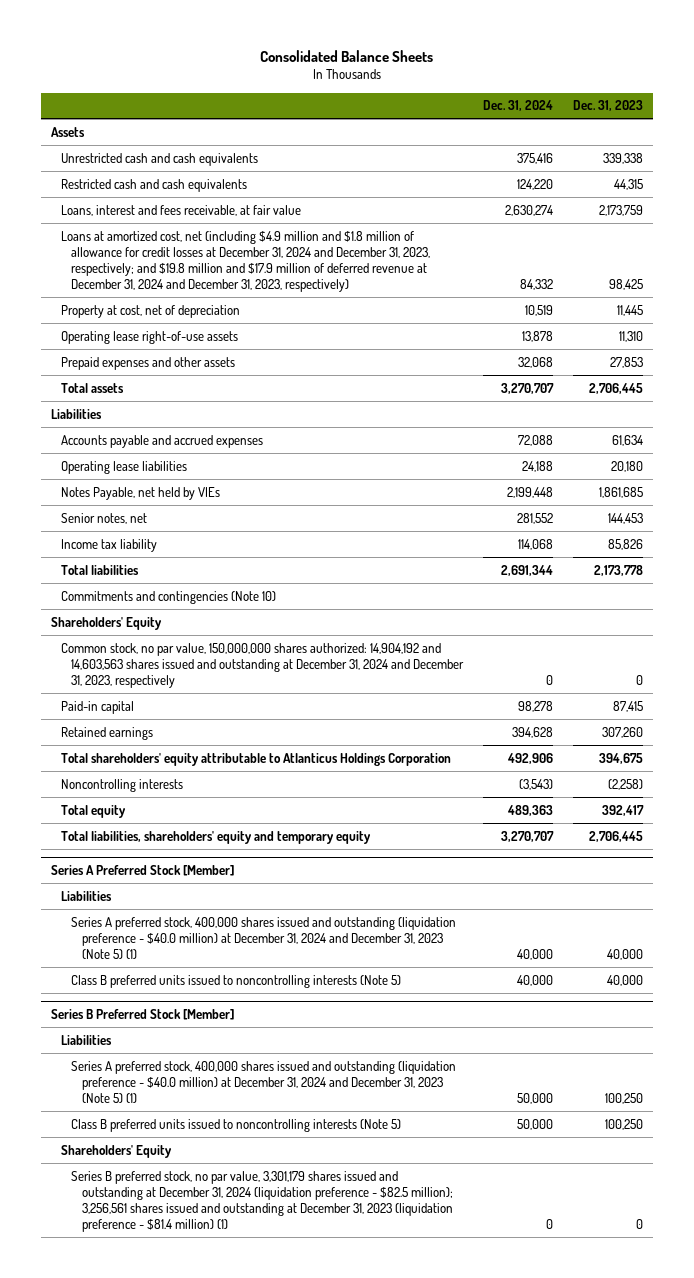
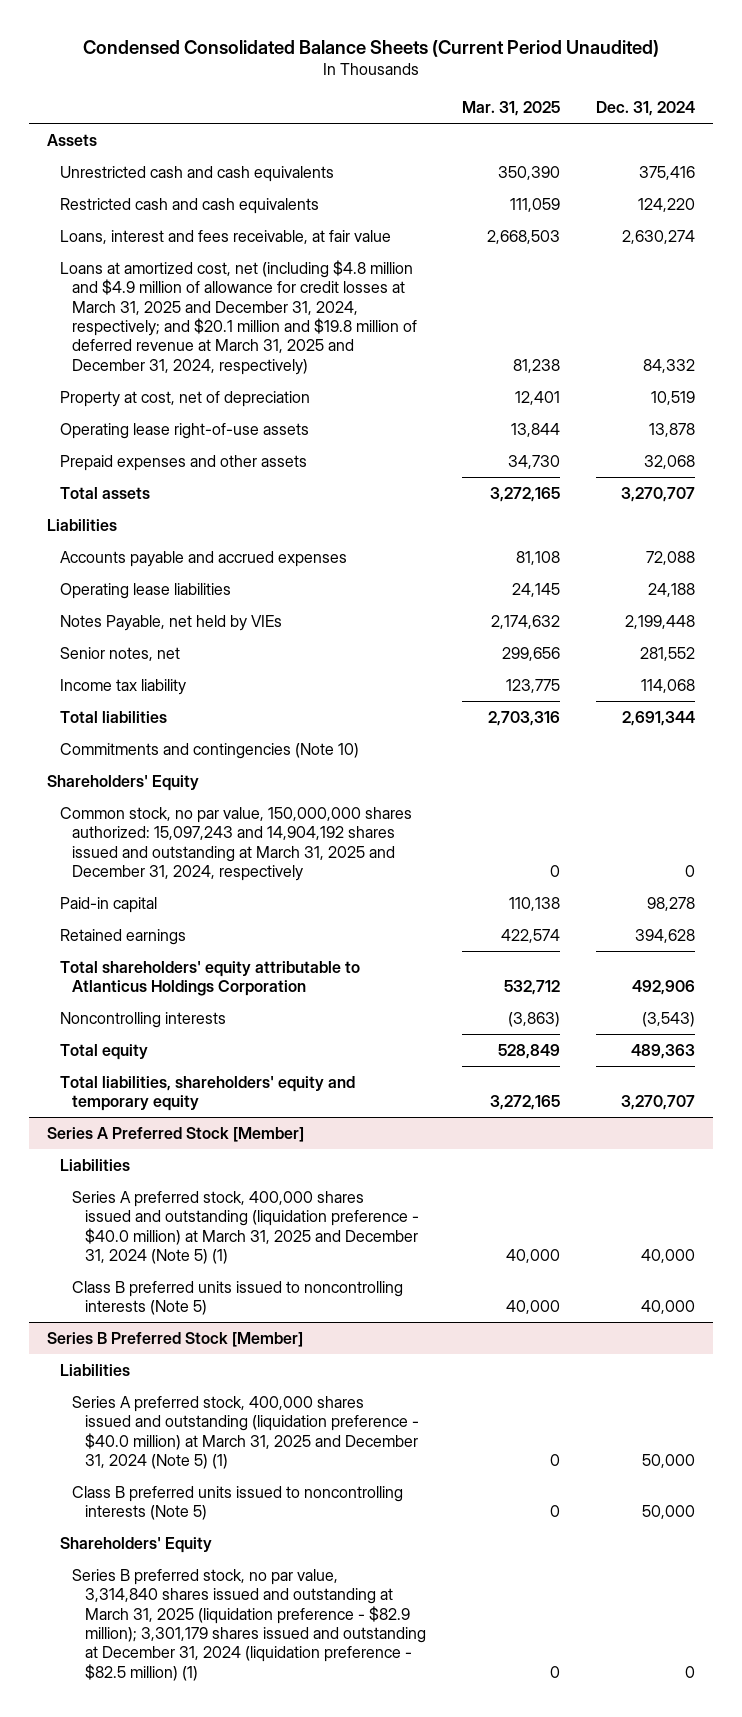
[259,49,433,62] Consolidated Balance Sheets -> [83,39,660,57] Condensed Consolidated Balance Sheets (Current Period Unaudited)
[572,100,643,112] Dec. 31, 2023 -> none
none -> [462,101,561,117] Mar. 31, 2025
[61,230,431,293] Loans at amortized cost, net (including $4.9 million and $1.8 million of allowance for credit losses at December 31, 2024 and December 31, 2023, respectively; and $19.8 million and $17.9 million of deferred revenue at December 31, 2024 and December 31, 2023, respectively) -> [59,259,418,375] Loans at amortized cost, net (including $4.8 million and $4.9 million of allowance for credit losses at March 31, 2025 and December 31, 2024, respectively; and $20.1 million and $19.8 million of deferred revenue at March 31, 2025 and December 31, 2024, respectively)
[61,642,465,689] Common stock, no par value, 150,000,000 shares authorized: 14,904,192 and 14,603,563 shares issued and outstanding at December 31, 2024 and December 31, 2023, respectively -> [59,806,412,882] Common stock, no par value, 150,000,000 shares authorized: 15,097,243 and 14,904,192 shares issued and outstanding at March 31, 2025 and December 31, 2024, respectively
[71,916,457,960] Series A preferred stock, 400,000 shares issued and outstanding (liquidation preference - $40.0 million) at December 31, 2024 and December 31, 2023 (Note 5) (1) -> [72,1190,419,1265] Series A preferred stock, 400,000 shares issued and outstanding (liquidation preference - $40.0 million) at March 31, 2025 and December 31, 2024 (Note 5) (1)
[71,1060,457,1104] Series A preferred stock, 400,000 shares issued and outstanding (liquidation preference - $40.0 million) at December 31, 2024 and December 31, 2023 (Note 5) (1) -> [72,1395,419,1470] Series A preferred stock, 400,000 shares issued and outstanding (liquidation preference - $40.0 million) at March 31, 2025 and December 31, 2024 (Note 5) (1)
[71,1170,453,1233] Series B preferred stock, no par value, 3,301,179 shares issued and outstanding at December 31, 2024 (liquidation preference - $82.5 million); 3,256,561 shares issued and outstanding at December 31, 2023 (liquidation preference - $81.4 million) (1) -> [72,1568,426,1681] Series B preferred stock, no par value, 3,314,840 shares issued and outstanding at March 31, 2025 (liquidation preference - $82.9 million); 3,301,179 shares issued and outstanding at December 31, 2024 (liquidation preference - $82.5 million) (1)

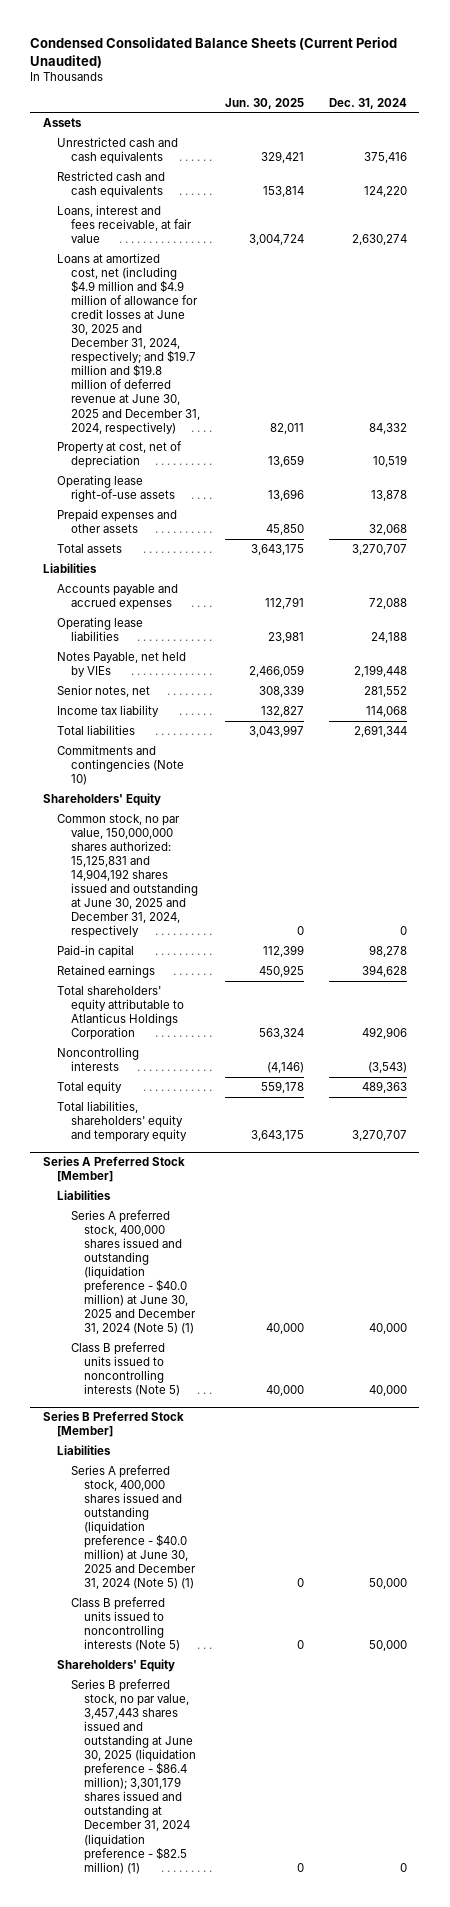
[462,101,561,117] Mar. 31, 2025 -> none
none -> [224,97,304,109] Jun. 30, 2025
[59,259,418,375] Loans at amortized cost, net (including $4.8 million and $4.9 million of allowance for credit losses at March 31, 2025 and December 31, 2024, respectively; and $20.1 million and $19.8 million of deferred revenue at March 31, 2025 and December 31, 2024, respectively) -> [56,253,200,435] Loans at amortized cost, net (including $4.9 million and $4.9 million of allowance for credit losses at June 30, 2025 and December 31, 2024, respectively; and $19.7 million and $19.8 million of deferred revenue at June 30, 2025 and December 31, 2024, respectively)
[59,806,412,882] Common stock, no par value, 150,000,000 shares authorized: 15,097,243 and 14,904,192 shares issued and outstanding at March 31, 2025 and December 31, 2024, respectively -> [56,814,198,939] Common stock, no par value, 150,000,000 shares authorized: 15,125,831 and 14,904,192 shares issued and outstanding at June 30, 2025 and December 31, 2024, respectively
[72,1190,419,1265] Series A preferred stock, 400,000 shares issued and outstanding (liquidation preference - $40.0 million) at March 31, 2025 and December 31, 2024 (Note 5) (1) -> [70,1210,197,1335] Series A preferred stock, 400,000 shares issued and outstanding (liquidation preference - $40.0 million) at June 30, 2025 and December 31, 2024 (Note 5) (1)
[72,1395,419,1470] Series A preferred stock, 400,000 shares issued and outstanding (liquidation preference - $40.0 million) at March 31, 2025 and December 31, 2024 (Note 5) (1) -> [70,1465,197,1590] Series A preferred stock, 400,000 shares issued and outstanding (liquidation preference - $40.0 million) at June 30, 2025 and December 31, 2024 (Note 5) (1)
[72,1568,426,1681] Series B preferred stock, no par value, 3,314,840 shares issued and outstanding at March 31, 2025 (liquidation preference - $82.9 million); 3,301,179 shares issued and outstanding at December 31, 2024 (liquidation preference - $82.5 million) (1) -> [70,1679,197,1874] Series B preferred stock, no par value, 3,457,443 shares issued and outstanding at June 30, 2025 (liquidation preference - $86.4 million); 3,301,179 shares issued and outstanding at December 31, 2024 (liquidation preference - $82.5 million) (1)

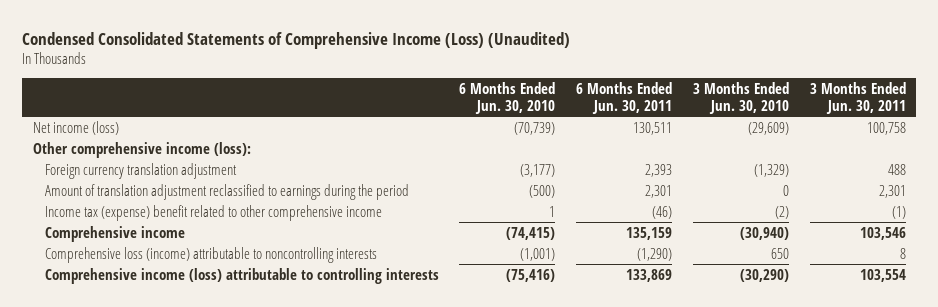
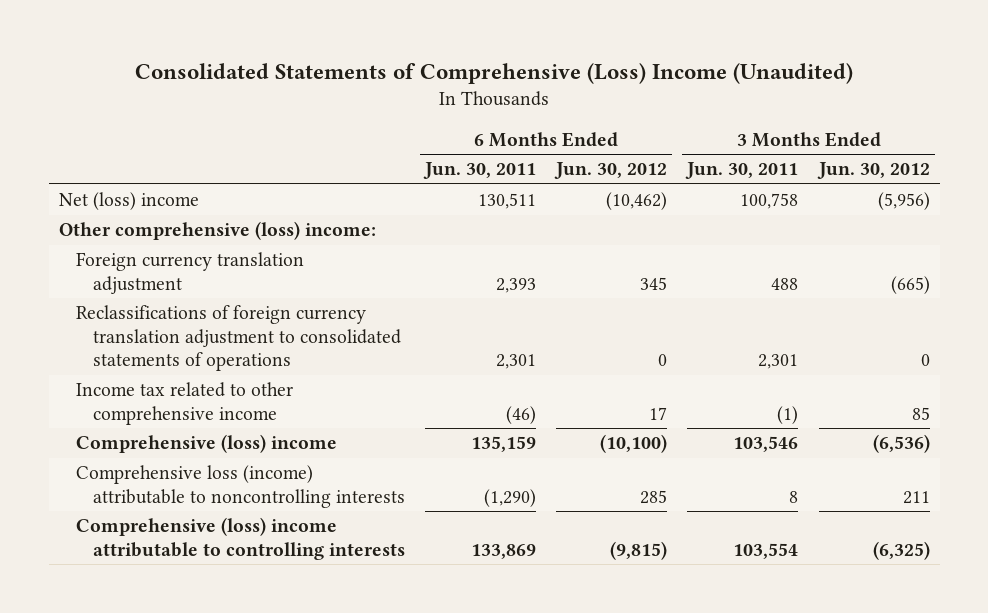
[22,31,571,49] Condensed Consolidated Statements of Comprehensive Income (Loss) (Unaudited) -> [135,62,854,84] Consolidated Statements of Comprehensive (Loss) Income (Unaudited)
[459,82,556,115] 6 Months Ended Jun. 30, 2010 -> none
[692,82,789,115] 3 Months Ended Jun. 30, 2010 -> none
none -> [554,162,668,180] Jun. 30, 2012
none -> [816,162,930,180] Jun. 30, 2012
[32,120,119,135] Net income (loss) -> [58,192,199,211] Net (loss) income
[32,141,251,158] Other comprehensive income (loss): -> [58,221,376,241] Other comprehensive (loss) income:
[44,183,409,200] Amount of translation adjustment reclassified to earnings during the period -> [75,305,401,372] Reclassifications of foreign currency translation adjustment to consolidated statements of operations
[44,204,382,221] Income tax (expense) benefit related to other comprehensive income -> [75,382,293,425] Income tax related to other comprehensive income
[44,225,185,242] Comprehensive income -> [75,434,337,454] Comprehensive (loss) income
[44,267,439,284] Comprehensive income (loss) attributable to controlling interests -> [75,517,405,560] Comprehensive (loss) income attributable to controlling interests

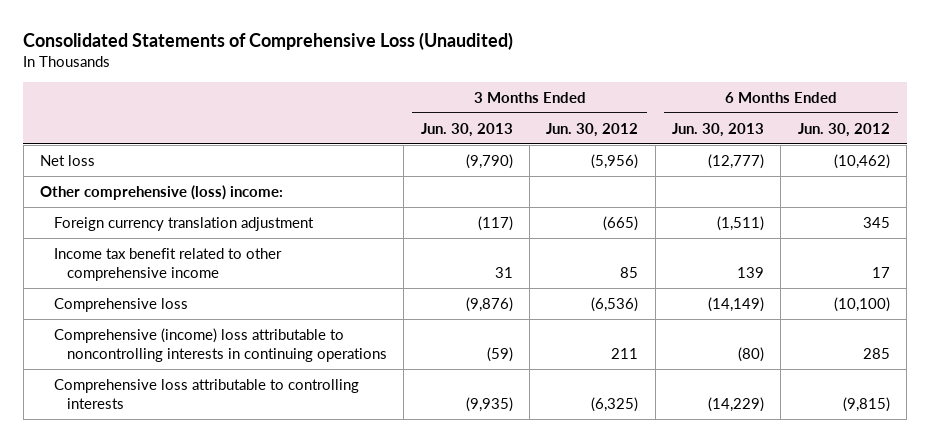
[135,62,854,84] Consolidated Statements of Comprehensive (Loss) Income (Unaudited) -> [23,31,514,50] Consolidated Statements of Comprehensive Loss (Unaudited)
[422,162,536,180] Jun. 30, 2011 -> none
[685,162,799,180] Jun. 30, 2011 -> none
none -> [420,122,513,137] Jun. 30, 2013
none -> [672,122,765,137] Jun. 30, 2013
[58,192,199,211] Net (loss) income -> [40,154,96,166] Net loss
[75,305,401,372] Reclassifications of foreign currency translation adjustment to consolidated statements of operations -> none
[75,382,293,425] Income tax related to other comprehensive income -> [53,247,282,281] Income tax benefit related to other comprehensive income
[75,434,337,454] Comprehensive (loss) income -> [53,297,188,312] Comprehensive loss
[75,465,405,508] Comprehensive loss (income) attributable to noncontrolling interests -> [53,327,388,362] Comprehensive (income) loss attributable to noncontrolling interests in continuing operations
[75,517,405,560] Comprehensive (loss) income attributable to controlling interests -> [53,378,359,409] Comprehensive loss attributable to controlling interests

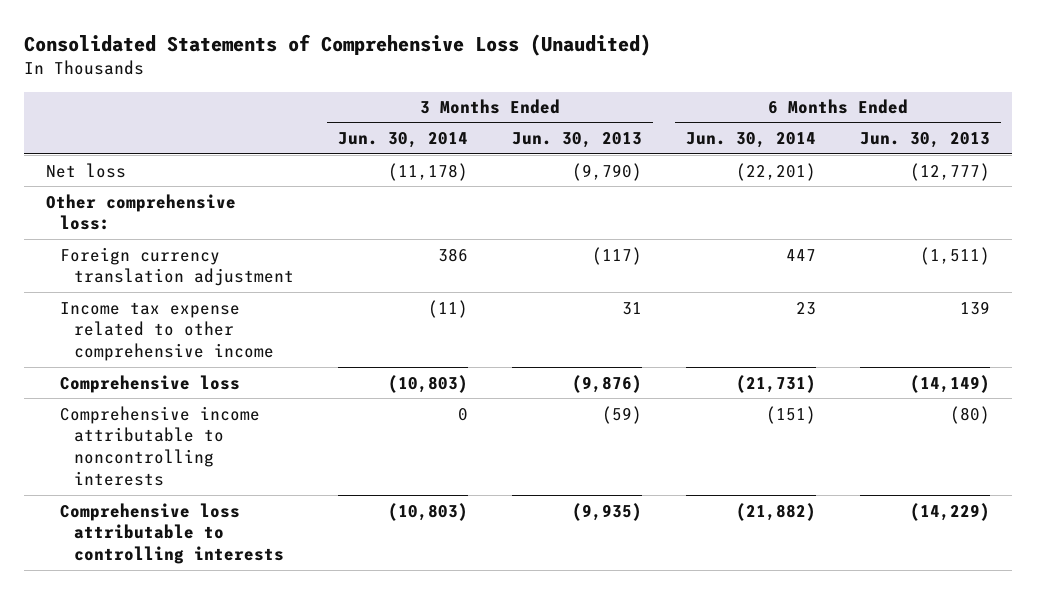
[546,122,639,137] Jun. 30, 2012 -> none
[797,122,890,137] Jun. 30, 2012 -> none
none -> [338,132,469,149] Jun. 30, 2014
none -> [686,132,817,149] Jun. 30, 2014
[40,184,284,200] Other comprehensive (loss) income: -> [46,193,237,231] Other comprehensive loss:
[53,247,282,281] Income tax benefit related to other comprehensive income -> [60,301,275,362] Income tax expense related to other comprehensive income
[53,327,388,362] Comprehensive (income) loss attributable to noncontrolling interests in continuing operations -> [60,405,261,487] Comprehensive income attributable to noncontrolling interests

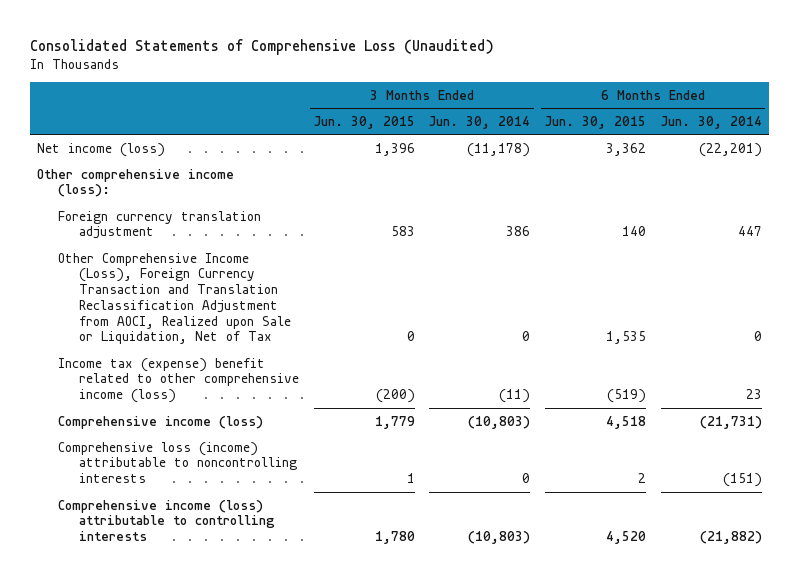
[512,132,643,149] Jun. 30, 2013 -> none
[860,132,991,149] Jun. 30, 2013 -> none
none -> [313,115,415,129] Jun. 30, 2015
none -> [544,115,646,129] Jun. 30, 2015
[46,162,127,178] Net loss -> [37,142,166,157] Net income (loss)
[46,193,237,231] Other comprehensive loss: -> [37,168,235,198] Other comprehensive income (loss):
none -> [58,252,292,345] Other Comprehensive Income (Loss), Foreign Currency Transaction and Translation Reclassification Adjustment from AOCI, Realized upon Sale or Liquidation, Net of Tax
[60,301,275,362] Income tax expense related to other comprehensive income -> [58,357,300,404] Income tax (expense) benefit related to other comprehensive income (loss)
[60,374,241,393] Comprehensive loss -> [58,415,264,429] Comprehensive income (loss)
[60,405,261,487] Comprehensive income attributable to noncontrolling interests -> [58,441,298,484] Comprehensive loss (income) attributable to noncontrolling interests
[60,502,285,565] Comprehensive loss attributable to controlling interests -> [58,499,276,542] Comprehensive income (loss) attributable to controlling interests

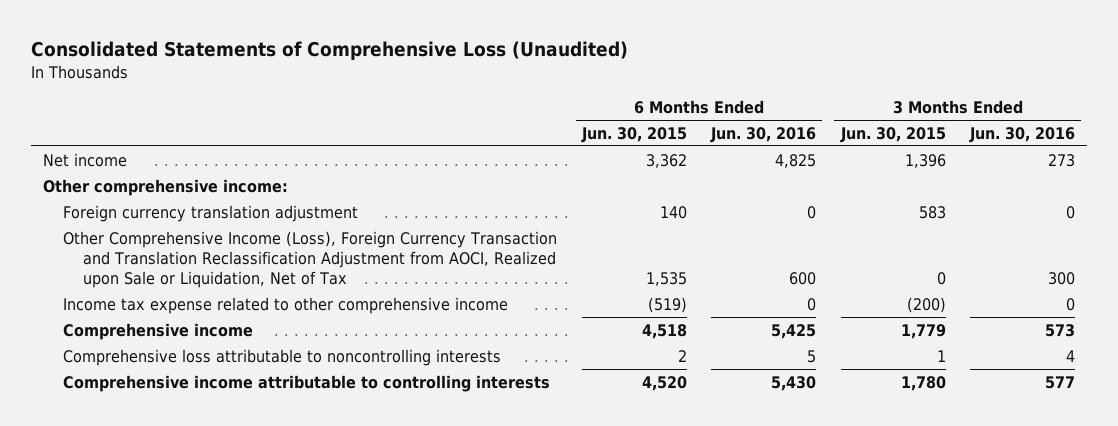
[429,115,531,129] Jun. 30, 2014 -> none
[660,115,762,129] Jun. 30, 2014 -> none
none -> [710,126,817,143] Jun. 30, 2016
none -> [968,126,1075,143] Jun. 30, 2016
[37,142,166,157] Net income (loss) -> [43,152,128,167] Net income
[37,168,235,198] Other comprehensive income (loss): -> [43,178,289,196] Other comprehensive income:
[58,357,300,404] Income tax (expense) benefit related to other comprehensive income (loss) -> [63,296,509,314] Income tax expense related to other comprehensive income
[58,415,264,429] Comprehensive income (loss) -> [63,322,254,340] Comprehensive income
[58,441,298,484] Comprehensive loss (income) attributable to noncontrolling interests -> [63,348,502,366] Comprehensive loss attributable to noncontrolling interests
[58,499,276,542] Comprehensive income (loss) attributable to controlling interests -> [63,374,551,392] Comprehensive income attributable to controlling interests

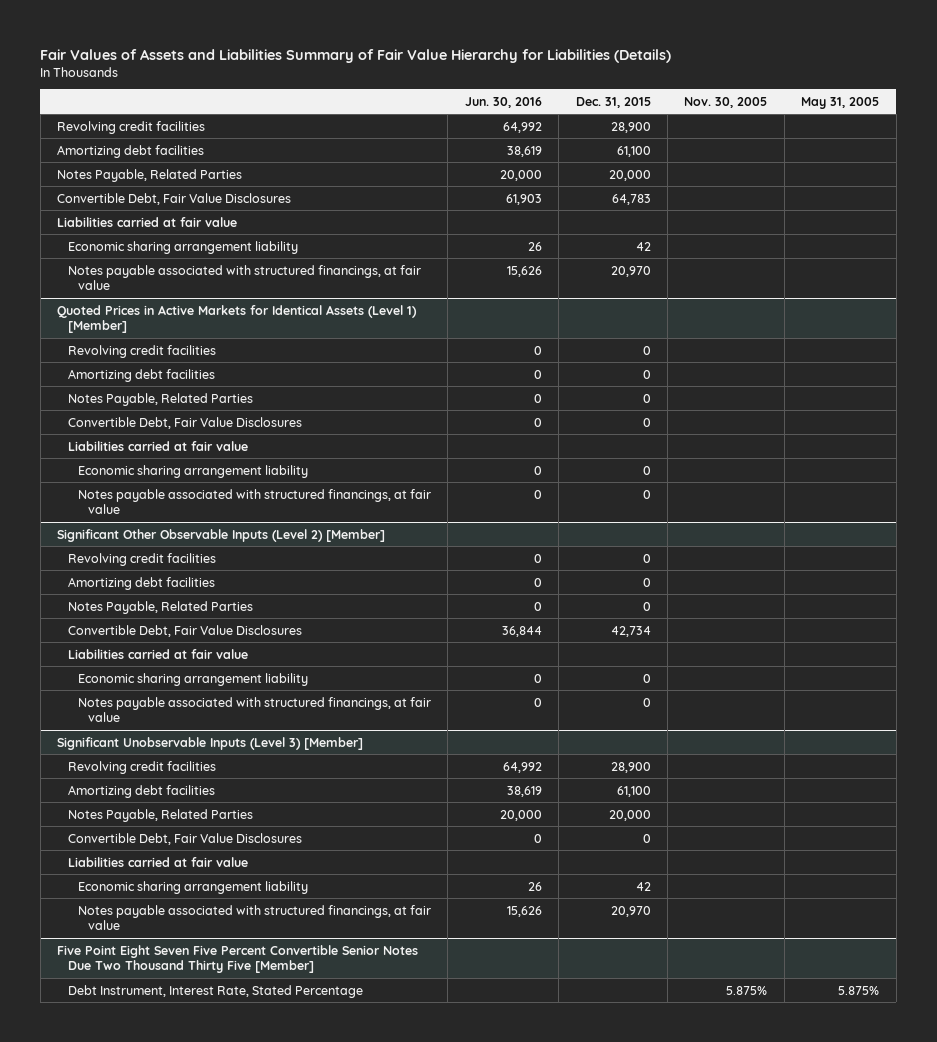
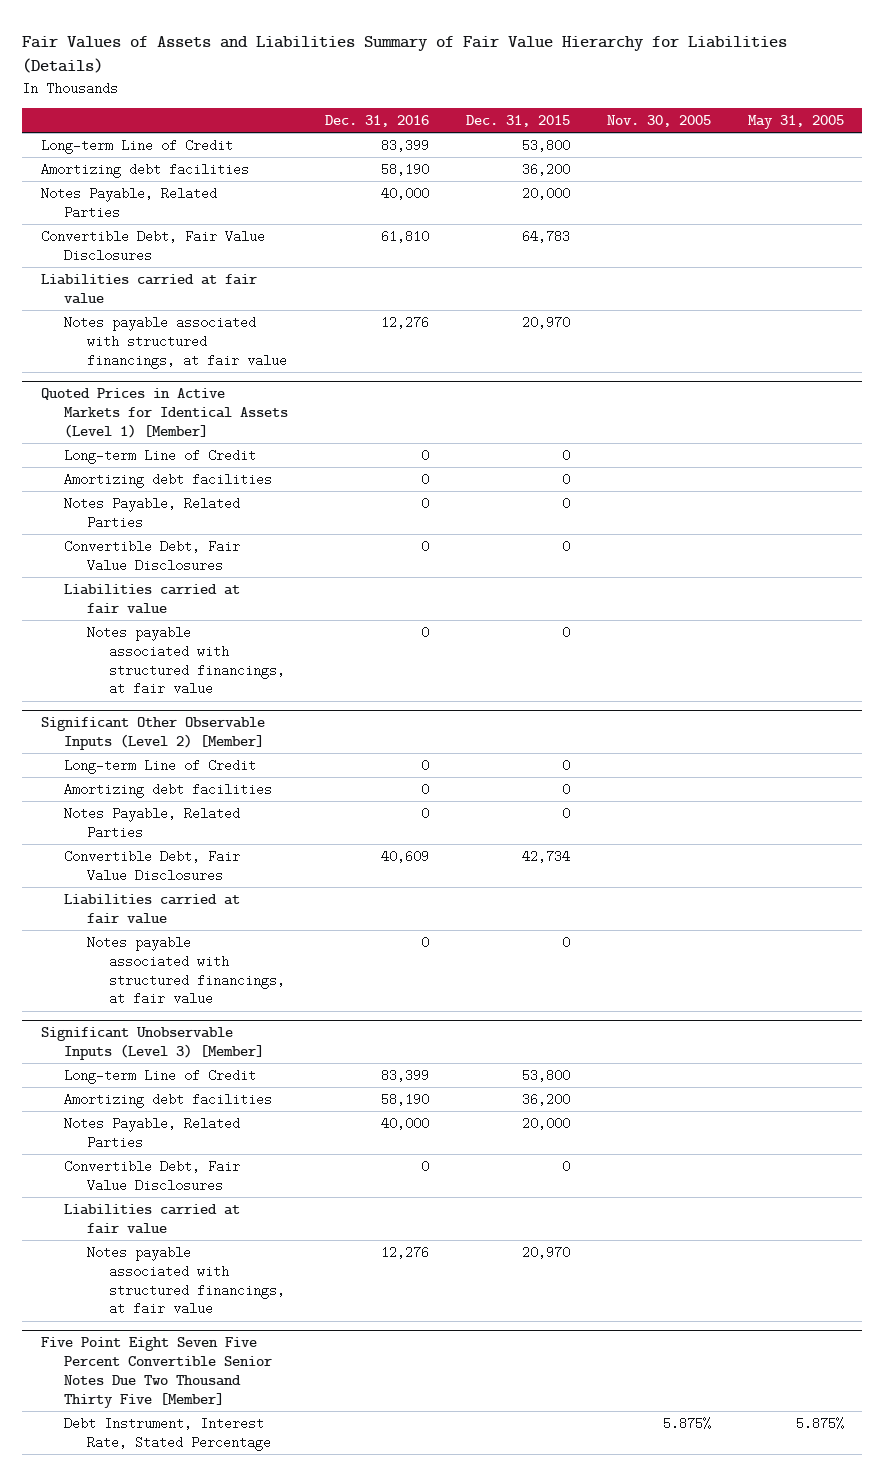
[464,96,542,108] Jun. 30, 2016 -> none
none -> [324,115,429,128] Dec. 31, 2016
[57,120,206,134] Revolving credit facilities -> none
none -> [40,138,233,154] Long-term Line of Credit
[616,145,651,157] 61,100 -> [521,162,570,176] 36,200
[67,240,298,254] Economic sharing arrangement liability -> none
[67,344,216,358] Revolving credit facilities -> none
none -> [63,448,256,464] Long-term Line of Credit
[77,464,308,478] Economic sharing arrangement liability -> none
[67,552,216,566] Revolving credit facilities -> none
none -> [63,758,256,774] Long-term Line of Credit
[77,672,308,686] Economic sharing arrangement liability -> none
[67,760,216,774] Revolving credit facilities -> none
none -> [63,1068,256,1084] Long-term Line of Credit
[616,785,651,797] 61,100 -> [521,1092,570,1106] 36,200
[77,880,308,894] Economic sharing arrangement liability -> none

